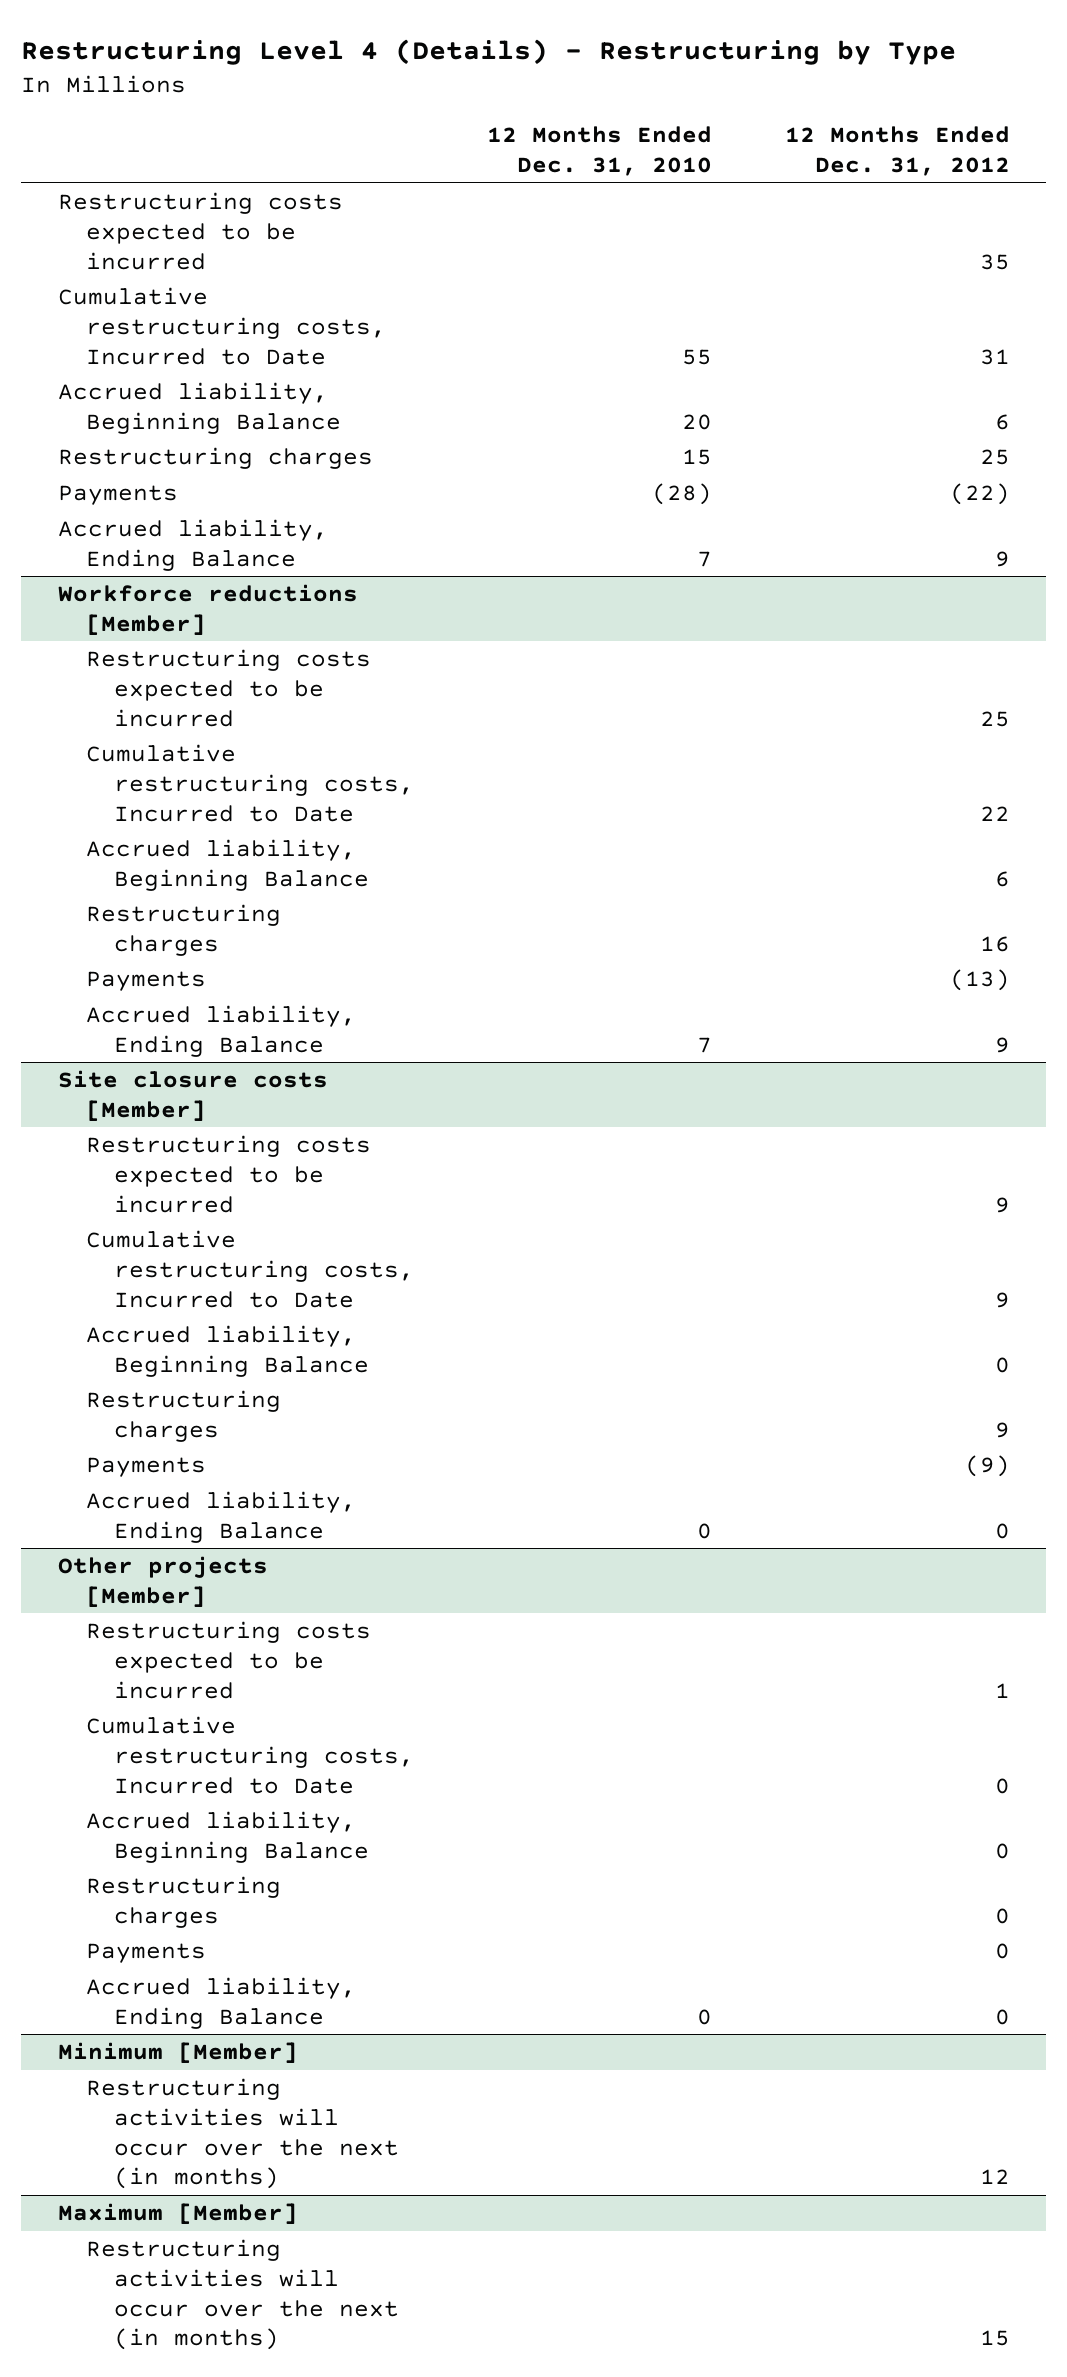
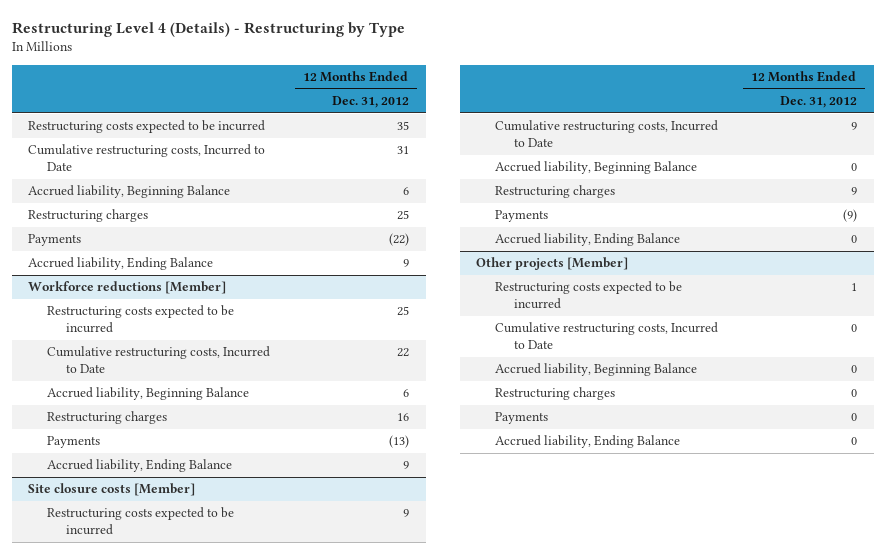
[487,126,713,176] 12 Months Ended Dec. 31, 2010 -> none
[57,2042,298,2064] Minimum [Member] -> none
[85,2078,400,2190] Restructuring activities will occur over the next (in months) -> none
[57,2203,298,2225] Maximum [Member] -> none
[85,2239,400,2351] Restructuring activities will occur over the next (in months) -> none

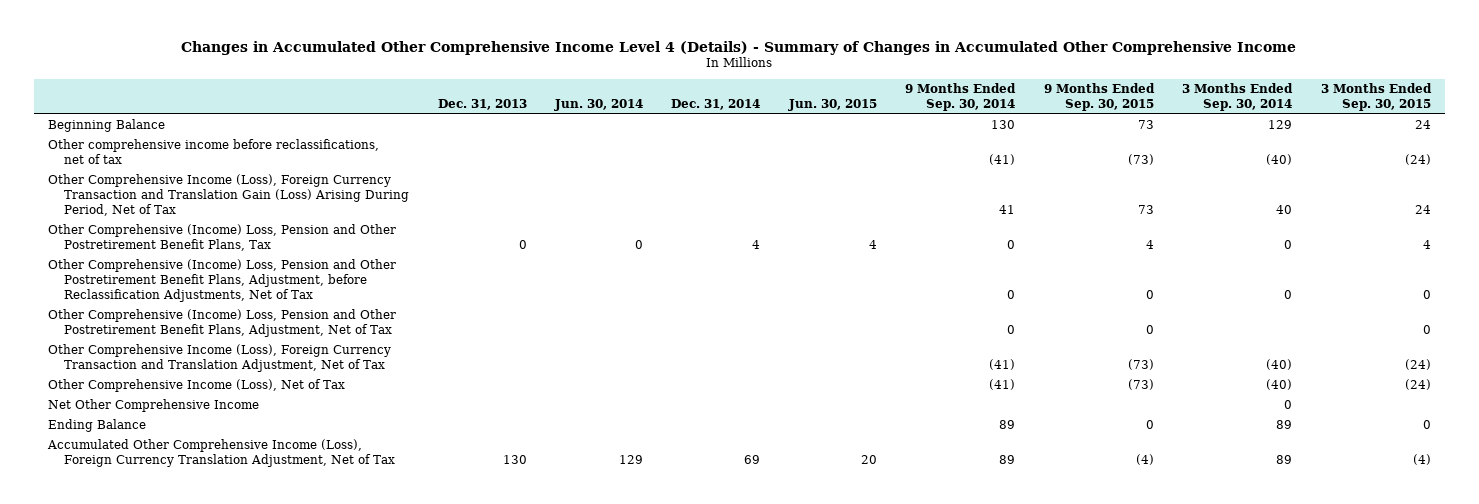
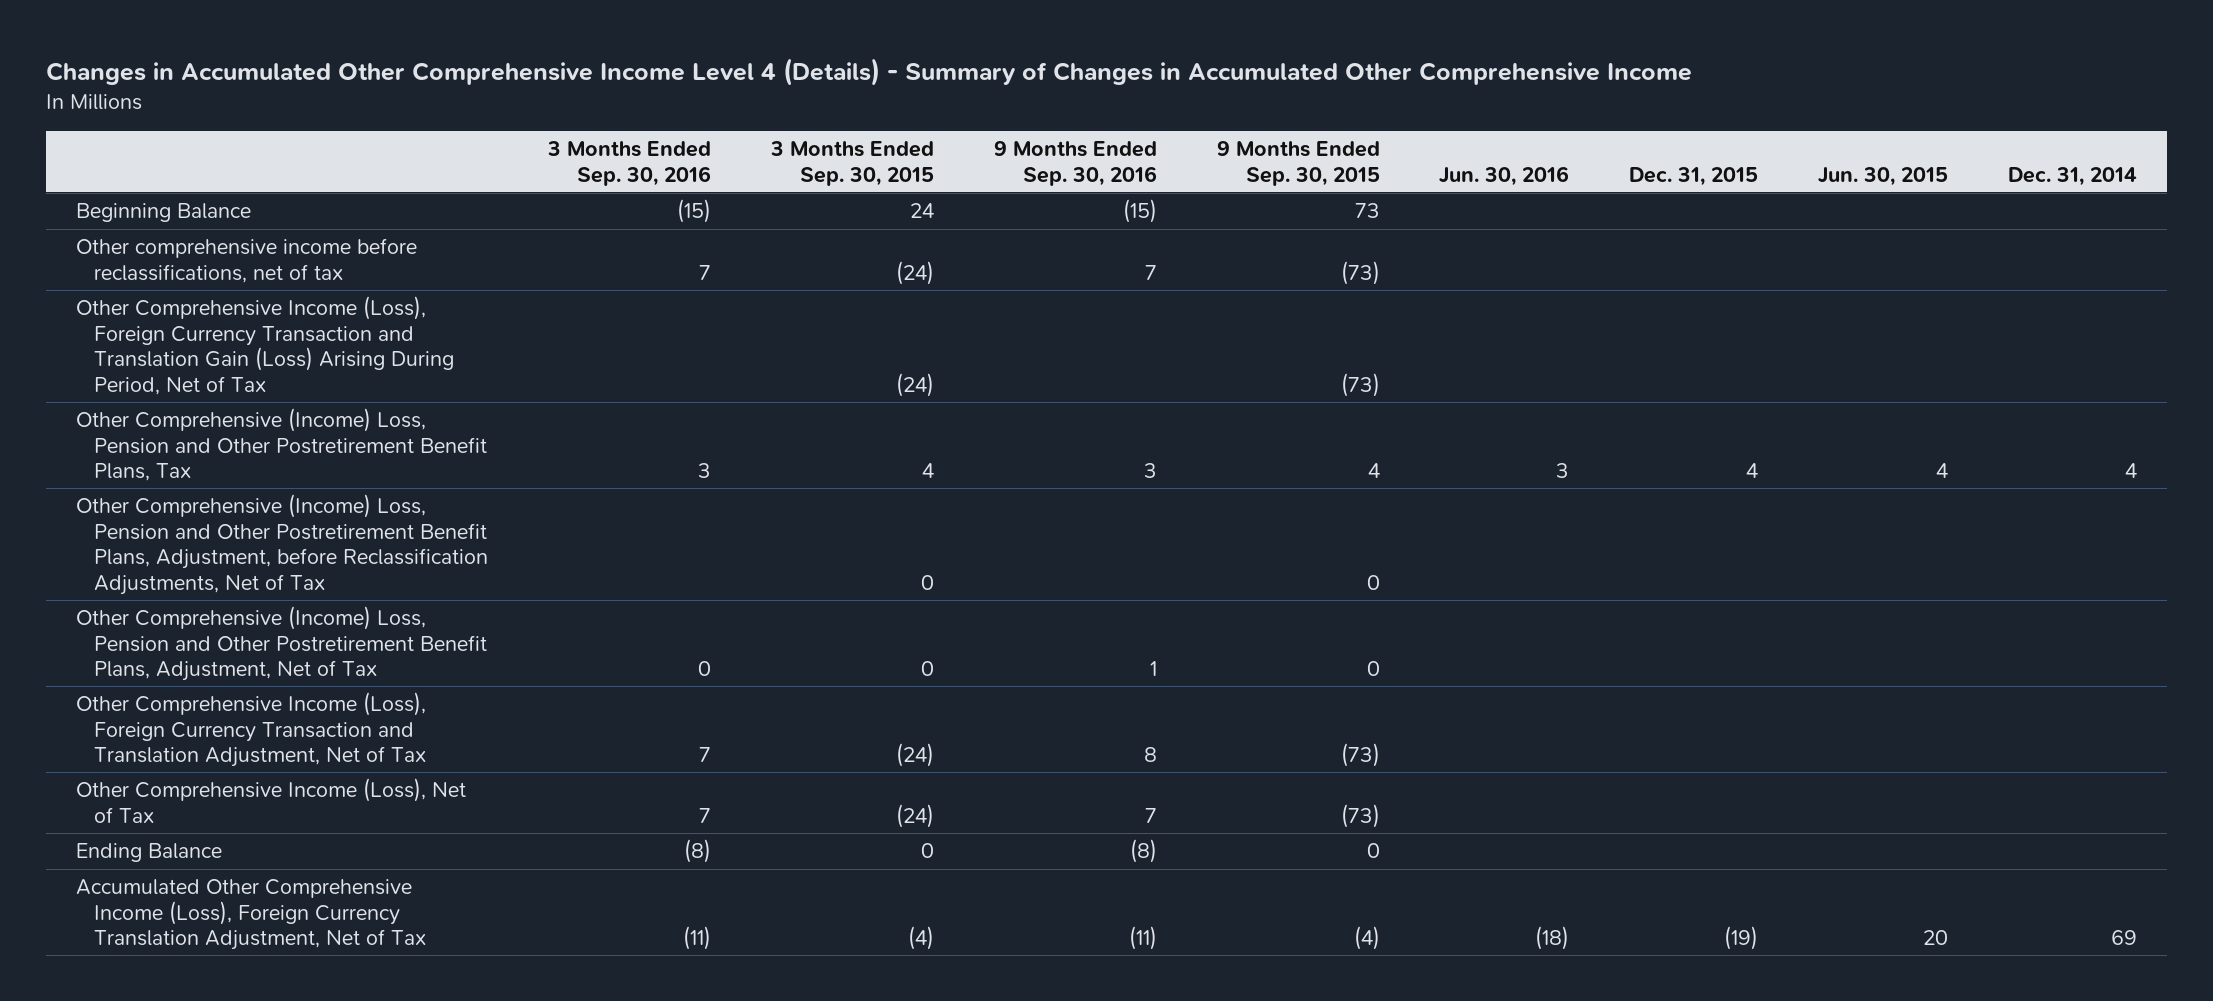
[437,98,527,110] Dec. 31, 2013 -> none
[554,98,644,111] Jun. 30, 2014 -> none
[905,82,1017,111] 9 Months Ended Sep. 30, 2014 -> none
[1182,82,1294,111] 3 Months Ended Sep. 30, 2014 -> none
none -> [547,141,712,186] 3 Months Ended Sep. 30, 2016
none -> [993,141,1157,186] 9 Months Ended Sep. 30, 2016
none -> [1439,165,1570,186] Jun. 30, 2016
none -> [1629,166,1759,186] Dec. 31, 2015
[1137,204,1154,214] 73 -> [1340,372,1380,397] (73)
[1414,204,1431,214] 24 -> [895,372,934,397] (24)
[47,399,259,413] Net Other Comprehensive Income -> none

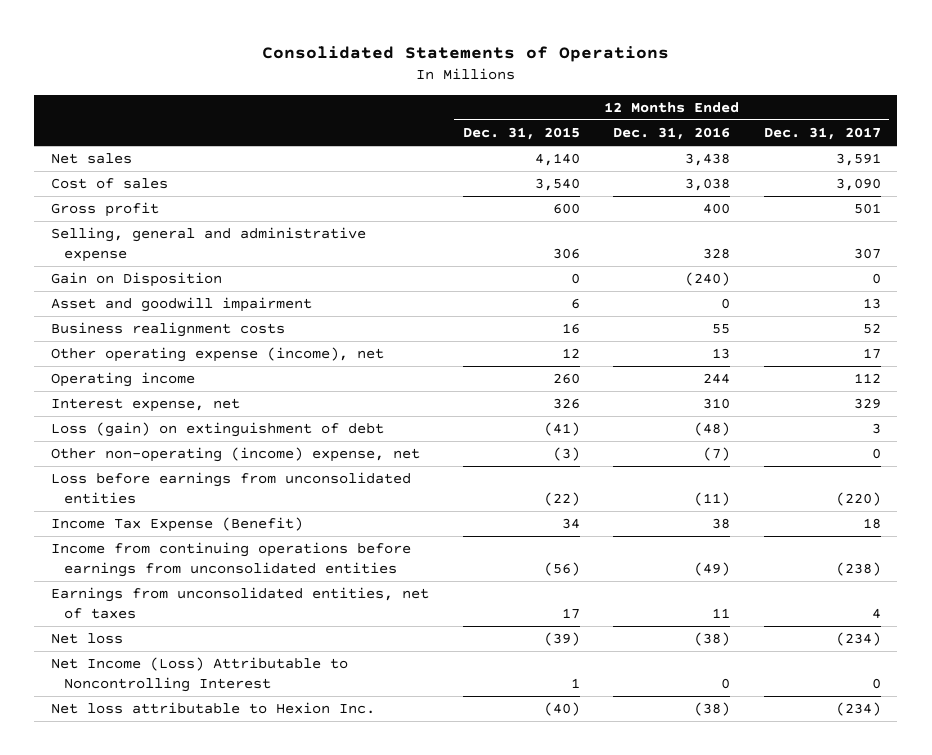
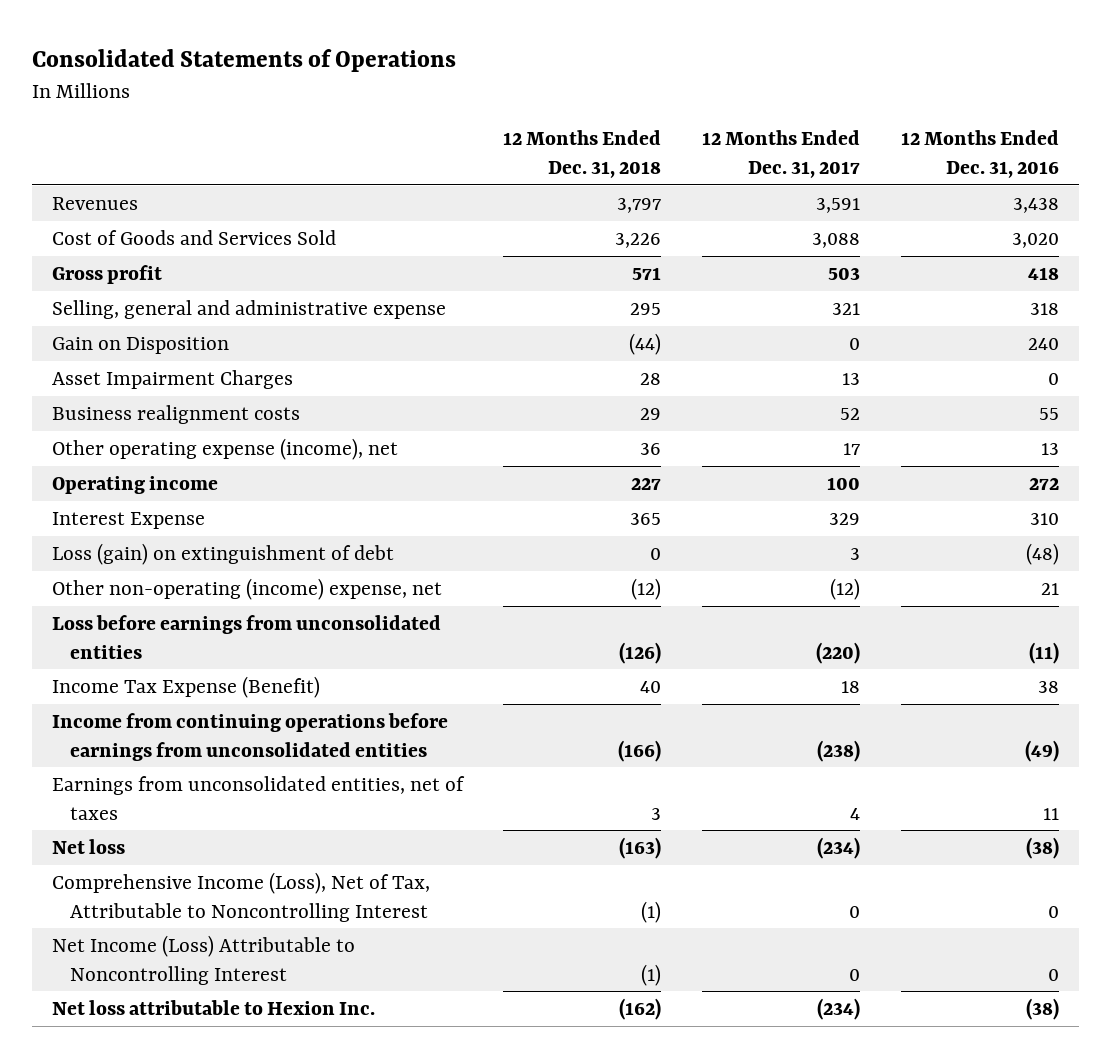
[462,127,580,141] Dec. 31, 2015 -> none
none -> [503,130,662,178] 12 Months Ended Dec. 31, 2018
[51,178,169,190] Cost of sales -> none
[51,297,313,313] Asset and goodwill impairment -> none
[51,153,133,165] Net sales -> [51,197,138,211] Revenues
none -> [51,230,336,246] Cost of Goods and Services Sold
[703,203,731,215] 400 -> [1027,267,1059,281] 418
[853,203,881,215] 501 -> [828,267,861,281] 503
[703,248,731,260] 328 -> [1029,303,1059,316] 318
[853,248,881,260] 307 -> [832,303,861,316] 321
[685,272,731,287] (240) -> [1027,338,1059,351] 240
none -> [51,370,293,390] Asset Impairment Charges
[703,373,731,385] 244 -> [1028,478,1059,491] 272
[853,373,881,384] 112 -> [827,477,861,491] 100
[51,398,241,413] Interest expense, net -> [51,512,205,530] Interest Expense
[703,447,731,462] (7) -> [1040,583,1059,596] 21
[871,448,881,460] 0 -> [830,578,861,601] (12)
none -> [51,872,430,922] Comprehensive Income (Loss), Net of Tax, Attributable to Noncontrolling Interest

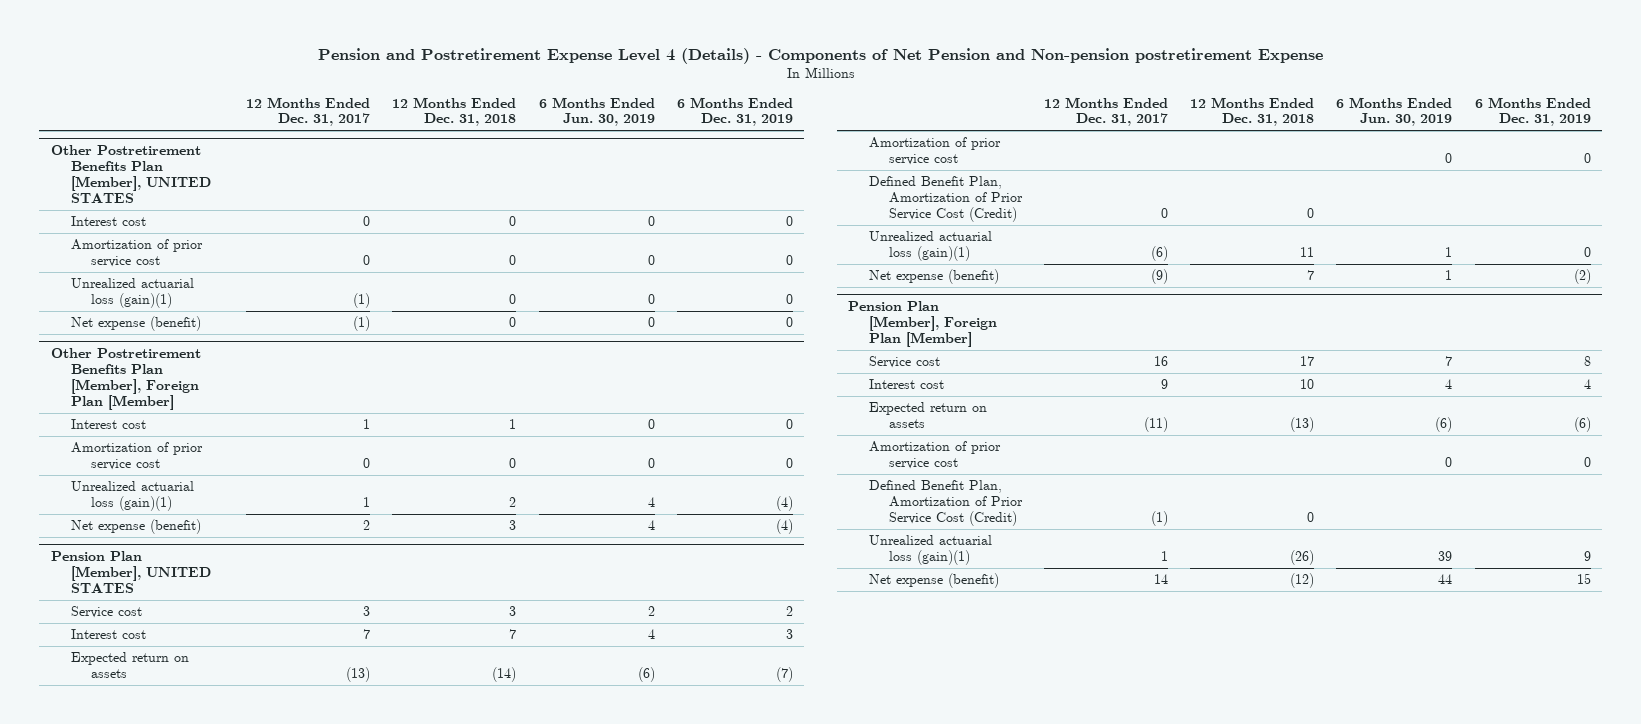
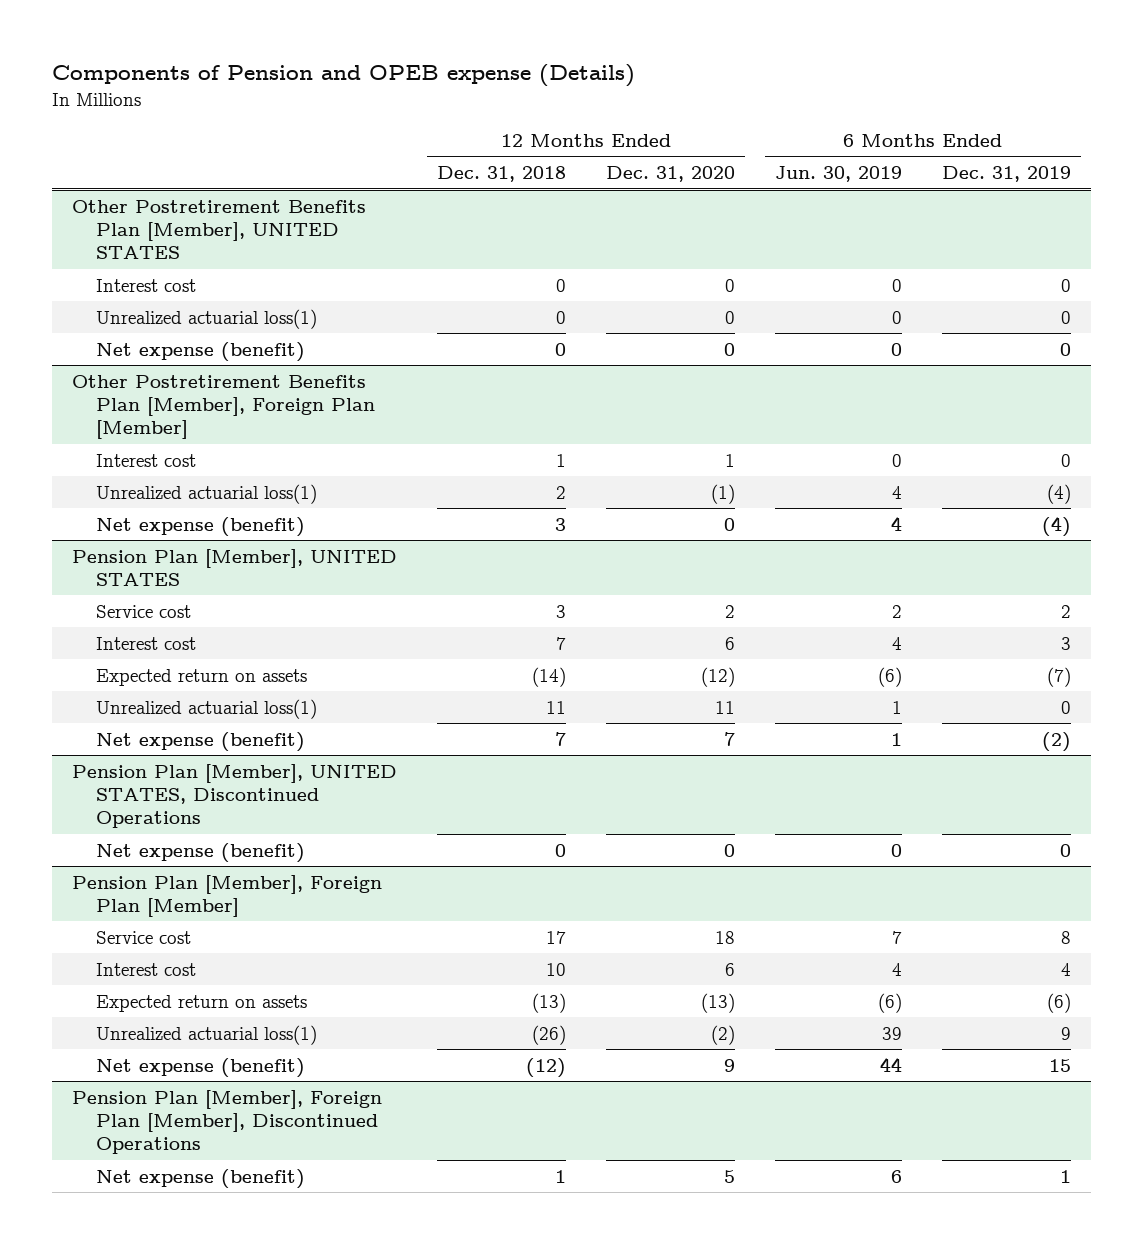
[317,48,1323,65] Pension and Postretirement Expense Level 4 (Details) - Components of Net Pension and Non-pension postretirement Expense -> [51,64,635,88] Components of Pension and OPEB expense (Details)
[246,96,371,127] 12 Months Ended Dec. 31, 2017 -> none
none -> [605,165,735,182] Dec. 31, 2020
[70,239,203,267] Amortization of prior service cost -> none
[70,278,194,308] Unrealized actuarial loss (gain)(1) -> [95,308,317,329] Unrealized actuarial loss(1)
[70,442,203,470] Amortization of prior service cost -> none
[70,481,194,511] Unrealized actuarial loss (gain)(1) -> [95,483,317,504] Unrealized actuarial loss(1)
[868,137,1001,165] Amortization of prior service cost -> none
[868,176,1023,222] Defined Benefit Plan, Amortization of Prior Service Cost (Credit) -> none
[868,231,992,261] Unrealized actuarial loss (gain)(1) -> [95,698,317,719] Unrealized actuarial loss(1)
none -> [71,763,397,828] Pension Plan [Member], UNITED STATES, Discontinued Operations
none -> [95,842,305,863] Net expense (benefit)
[868,441,1001,469] Amortization of prior service cost -> none
[868,480,1023,526] Defined Benefit Plan, Amortization of Prior Service Cost (Credit) -> none
[868,535,992,565] Unrealized actuarial loss (gain)(1) -> [95,1024,317,1045] Unrealized actuarial loss(1)
none -> [71,1089,382,1154] Pension Plan [Member], Foreign Plan [Member], Discontinued Operations
none -> [95,1168,305,1189] Net expense (benefit)

